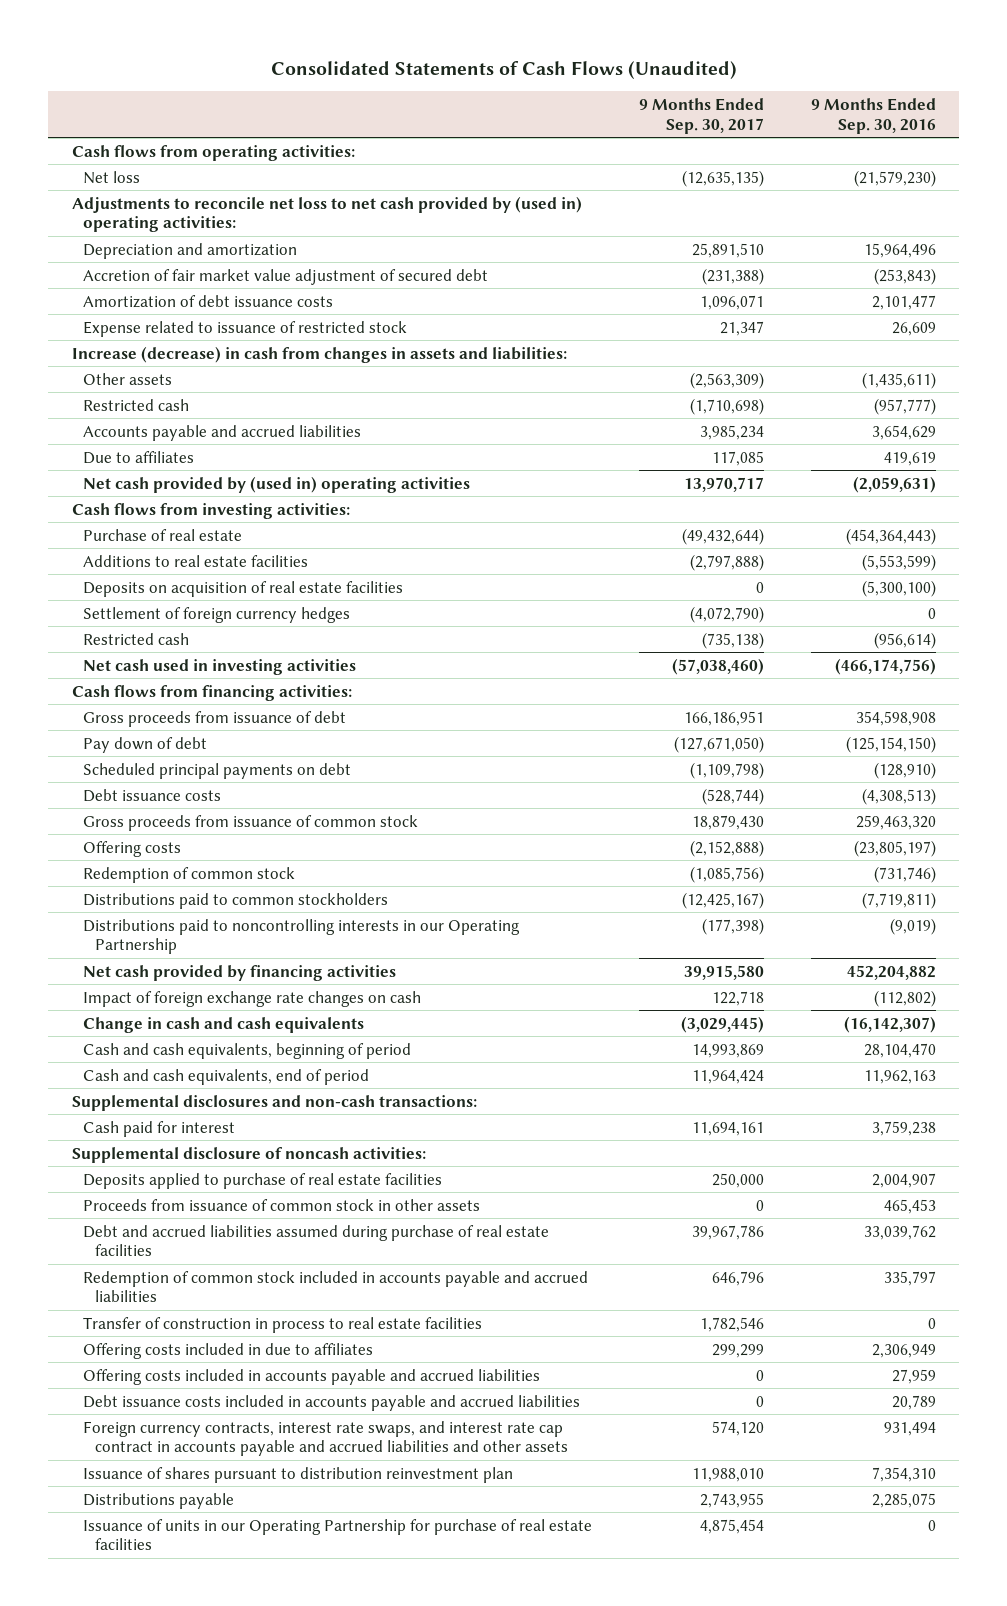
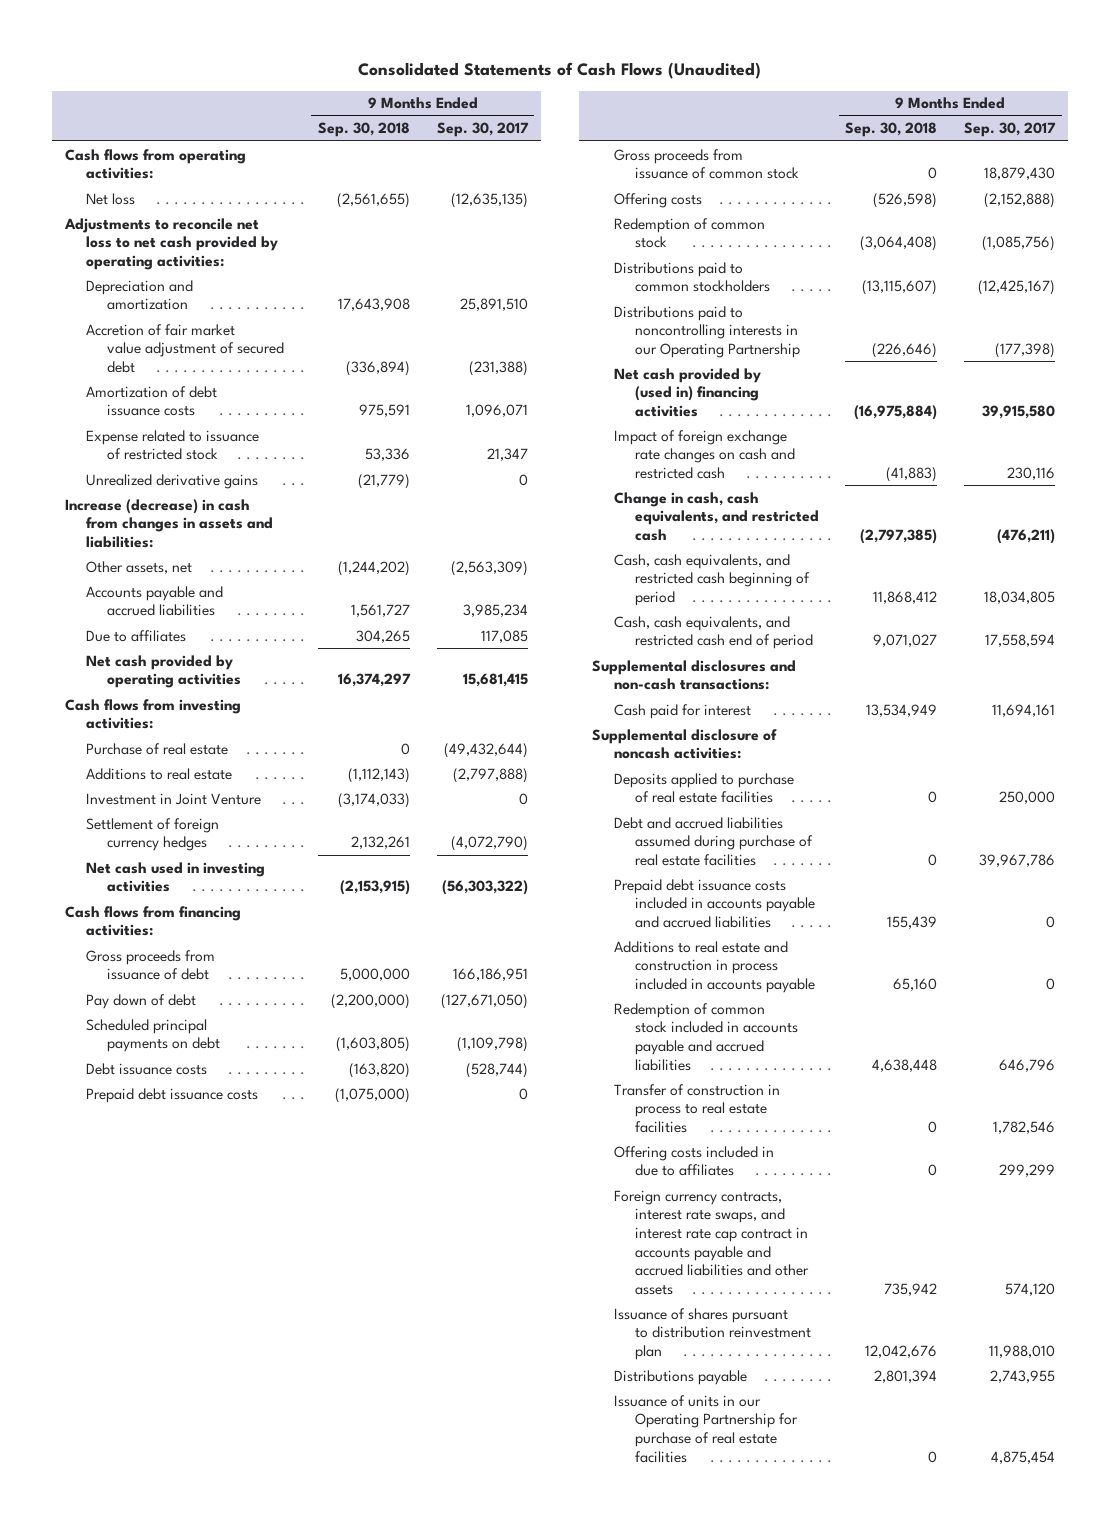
[810,97,936,134] 9 Months Ended Sep. 30, 2016 -> none
none -> [317,122,410,138] Sep. 30, 2018
[71,195,582,233] Adjustments to reconcile net loss to net cash provided by (used in) operating activities: -> [64,217,279,270] Adjustments to reconcile net loss to net cash provided by operating activities:
none -> [86,473,259,489] Unrealized derivative gains
[83,398,190,411] Restricted cash -> none
[83,372,173,385] Other assets -> [86,560,193,574] Other assets, net
[83,475,471,493] Net cash provided by (used in) operating activities -> [86,654,242,689] Net cash provided by operating activities
[683,476,764,492] 13,970,717 -> [462,673,528,688] 15,681,415
[83,580,404,597] Deposits on acquisition of real estate facilities -> none
[83,554,309,567] Additions to real estate facilities -> [86,767,233,780] Additions to real estate
none -> [86,792,262,805] Investment in Joint Venture
[83,632,190,645] Restricted cash -> none
[671,657,764,675] (57,038,460) -> [441,880,528,896] (56,303,322)
none -> [86,1087,259,1103] Prepaid debt issuance costs
[83,964,397,981] Net cash provided by financing activities -> [613,367,761,417] Net cash provided by (used in) financing activities
[83,990,422,1007] Impact of foreign exchange rate changes on cash -> [613,429,795,479] Impact of foreign exchange rate changes on cash and restricted cash
[711,990,764,1006] 122,718 -> [1006,466,1055,480] 230,116
[83,1016,365,1033] Change in cash and cash equivalents -> [613,491,819,541] Change in cash, cash equivalents, and restricted cash
[680,1015,764,1033] (3,029,445) -> [996,528,1055,544] (476,211)
[83,1042,412,1059] Cash and cash equivalents, beginning of period -> [613,553,810,606] Cash, cash equivalents, and restricted cash beginning of period
[691,1043,764,1058] 14,993,869 -> [983,590,1055,604] 18,034,805
[83,1068,370,1085] Cash and cash equivalents, end of period -> [613,615,813,650] Cash, cash equivalents, and restricted cash end of period
[691,1069,764,1084] 11,964,424 -> [984,634,1055,648] 17,558,594
[83,1198,481,1211] Proceeds from issuance of common stock in other assets -> none
none -> [613,878,815,928] Prepaid debt issuance costs included in accounts payable and accrued liabilities
none -> [613,940,815,993] Additions to real estate and construction in process included in accounts payable
[83,1368,541,1385] Offering costs included in accounts payable and accrued liabilities -> none
[83,1394,581,1411] Debt issuance costs included in accounts payable and accrued liabilities -> none

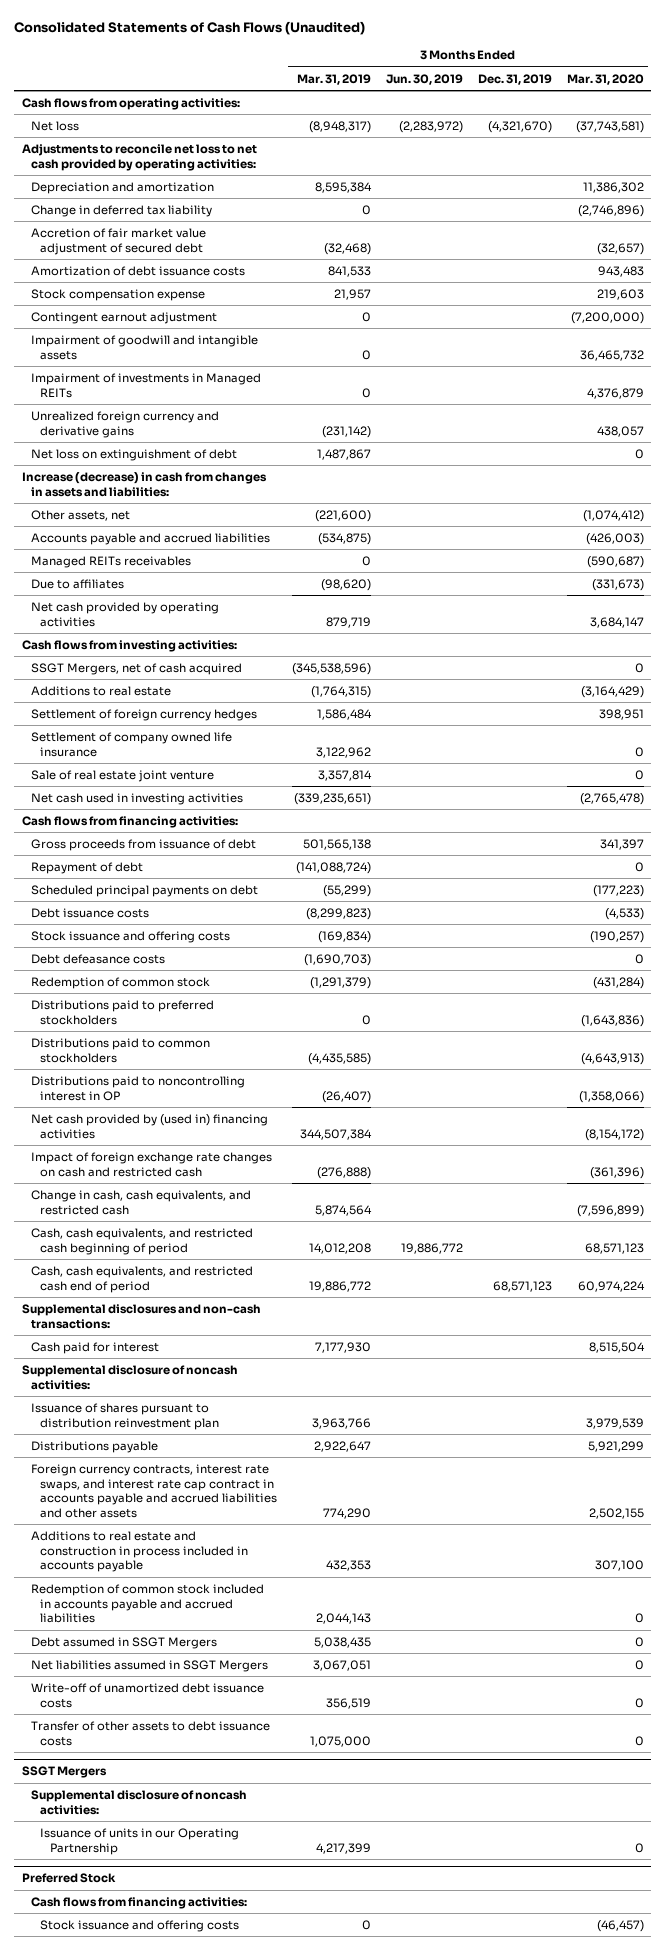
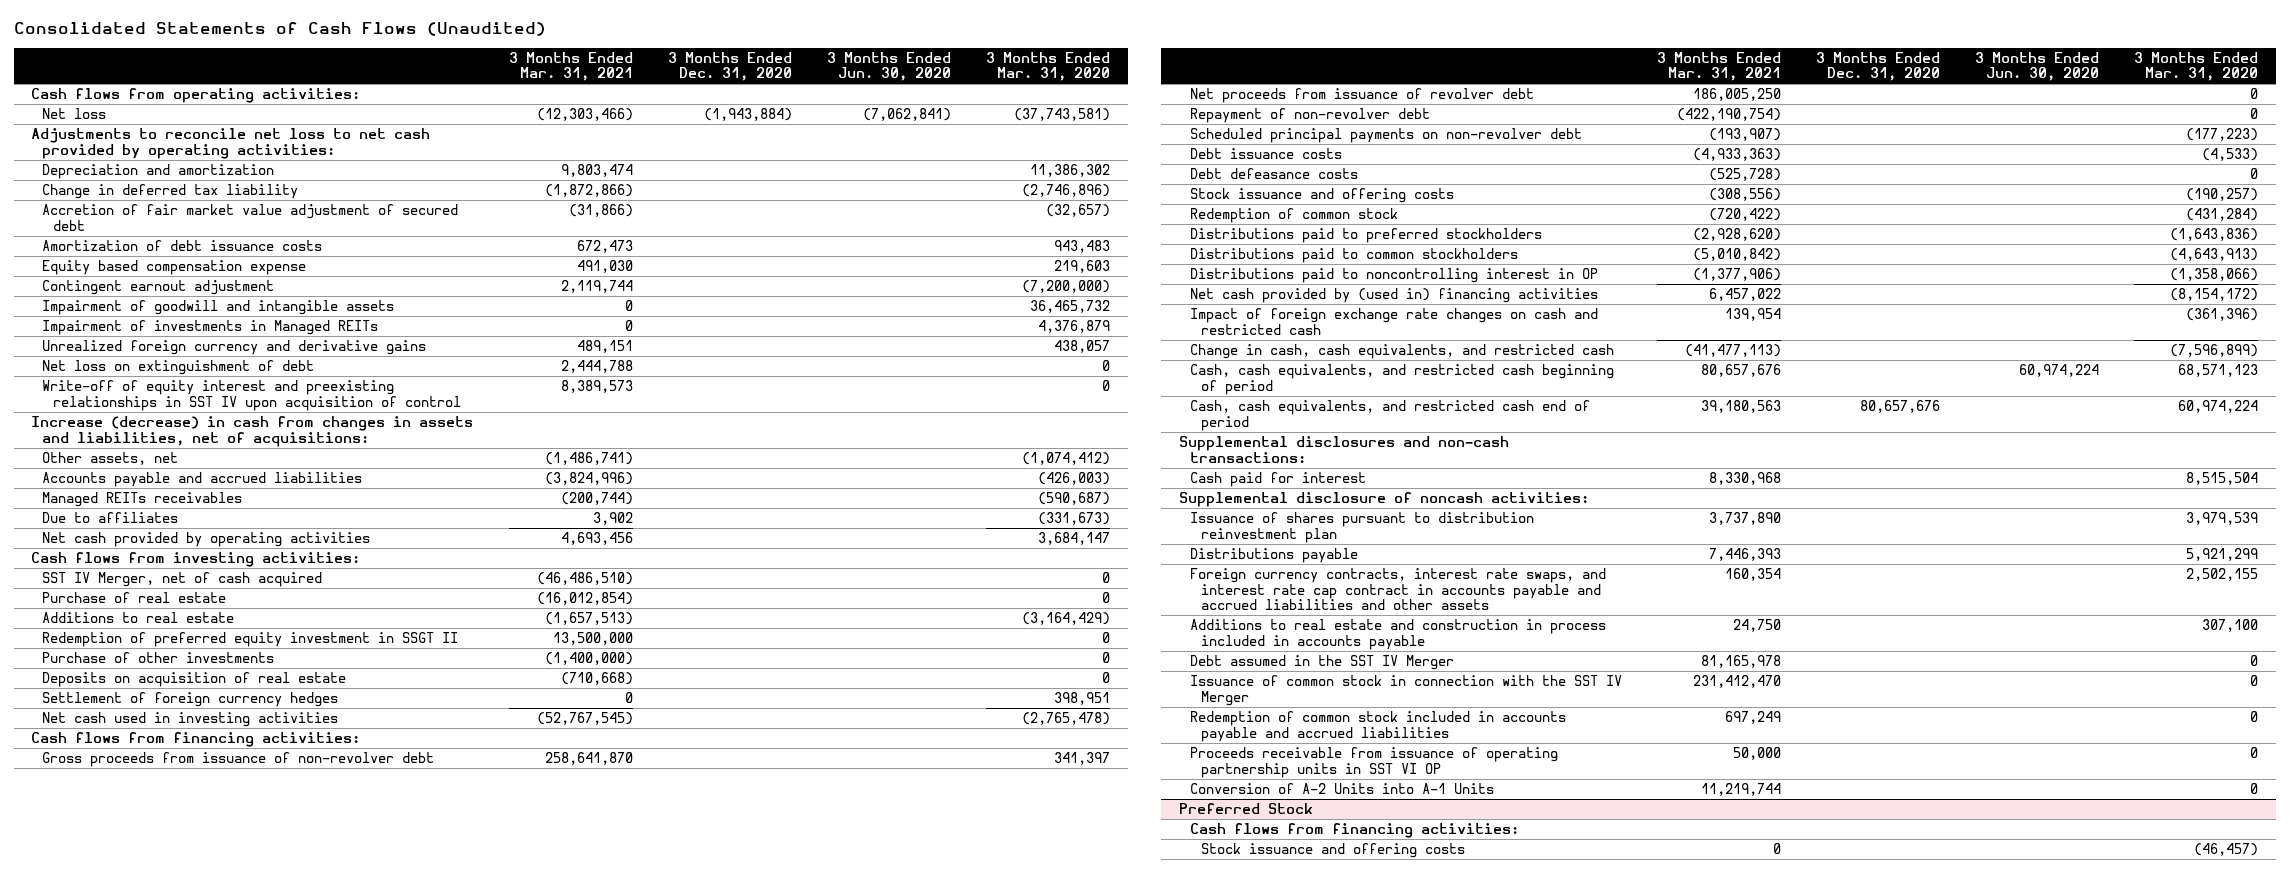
[297,73,372,85] Mar. 31, 2019 -> none
[386,73,464,85] Jun. 30, 2019 -> none
[477,73,552,85] Dec. 31, 2019 -> none
none -> [509,51,634,82] 3 Months Ended Mar. 31, 2021
none -> [668,51,793,82] 3 Months Ended Dec. 31, 2020
none -> [827,51,952,82] 3 Months Ended Jun. 30, 2020
[30,288,205,301] Stock compensation expense -> [42,260,307,276] Equity based compensation expense
none -> [42,380,462,411] Write-off of equity interest and preexisting relationships in SST IV upon acquisition of control
[21,471,267,497] Increase (decrease) in cash from changes in assets and liabilities: -> [31,416,474,447] Increase (decrease) in cash from changes in assets and liabilities, net of acquisitions:
[30,662,242,675] SSGT Mergers, net of cash acquired -> [42,572,323,588] SST IV Merger, net of cash acquired
none -> [42,592,227,604] Purchase of real estate
none -> [42,632,459,648] Redemption of preferred equity investment in SSGT II
none -> [42,652,275,664] Purchase of other investments
none -> [42,672,347,688] Deposits on acquisition of real estate
[30,731,232,757] Settlement of company owned life insurance -> none
[30,769,214,782] Sale of real estate joint venture -> none
[30,838,256,851] Gross proceeds from issuance of debt -> [42,752,435,768] Gross proceeds from issuance of non-revolver debt
none -> [1189,88,1534,104] Net proceeds from issuance of revolver debt
[30,861,143,874] Repayment of debt -> [1189,108,1430,124] Repayment of non-revolver debt
[30,884,258,897] Scheduled principal payments on debt -> [1189,128,1582,144] Scheduled principal payments on non-revolver debt
[30,930,230,943] Stock issuance and offering costs -> [1189,188,1454,204] Stock issuance and offering costs
none -> [1189,655,1454,671] Debt assumed in the SST IV Merger
none -> [1189,675,1622,706] Issuance of common stock in connection with the SST IV Merger
[30,1636,217,1649] Debt assumed in SSGT Mergers -> none
[30,1659,268,1672] Net liabilities assumed in SSGT Mergers -> none
[30,1682,264,1708] Write-off of unamortized debt issuance costs -> none
[30,1720,270,1746] Transfer of other assets to debt issuance costs -> none
[21,1766,107,1779] SSGT Mergers -> none
[30,1789,247,1815] Supplemental disclosure of noncash activities: -> none
[40,1827,240,1855] Issuance of units in our Operating Partnership -> none
none -> [1189,747,1558,778] Proceeds receivable from issuance of operating partnership units in SST VI OP
none -> [1189,783,1494,795] Conversion of A-2 Units into A-1 Units

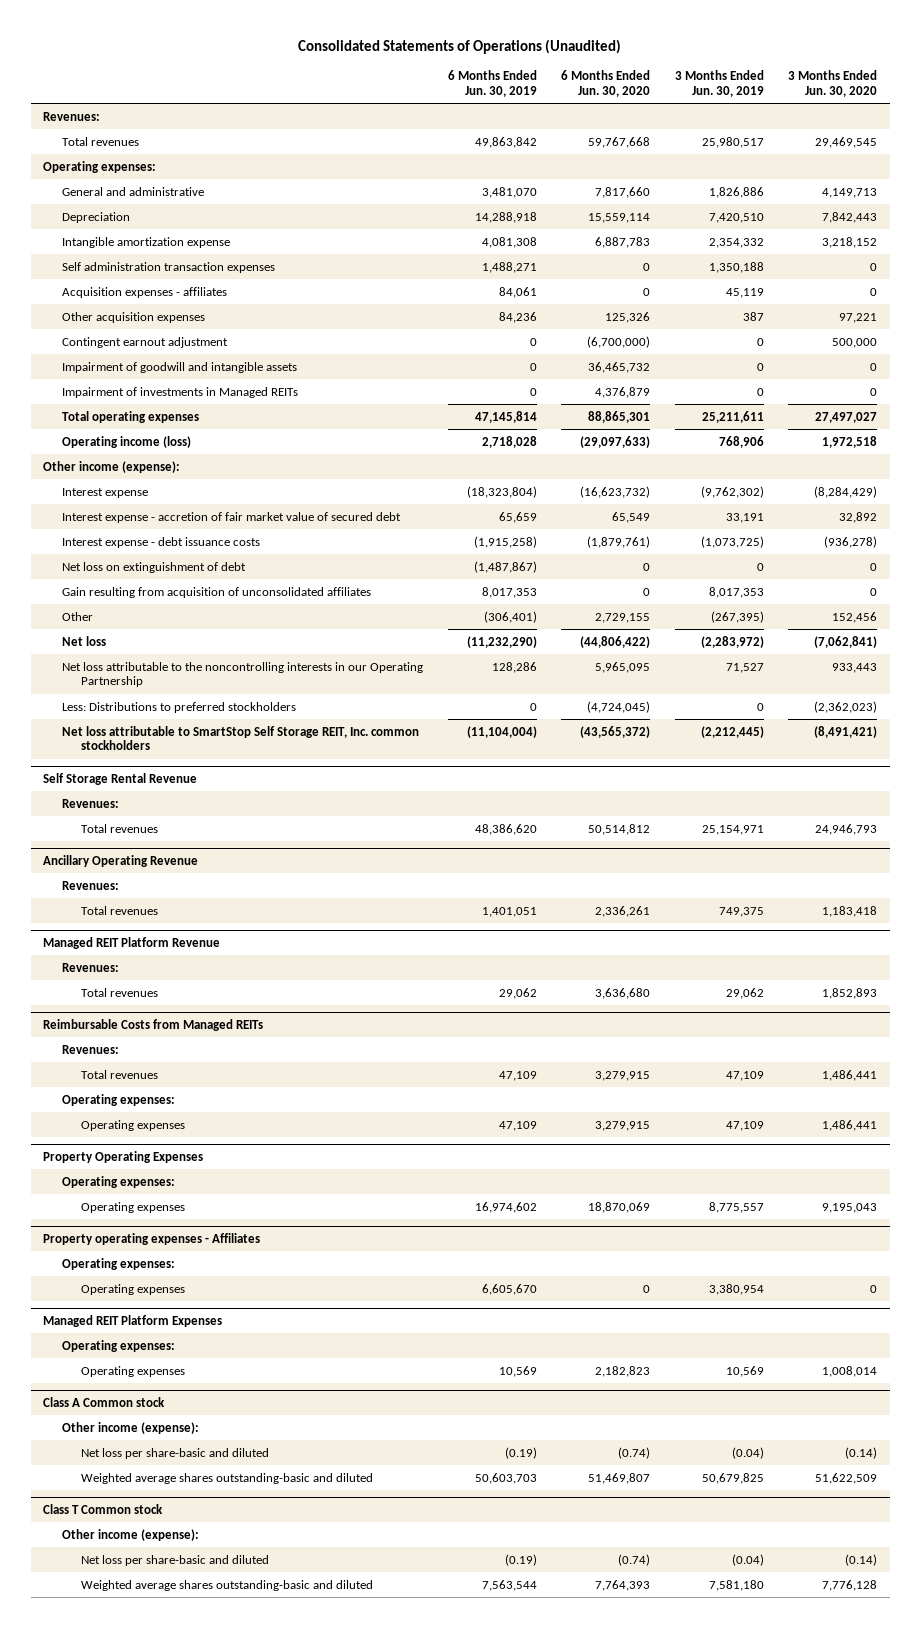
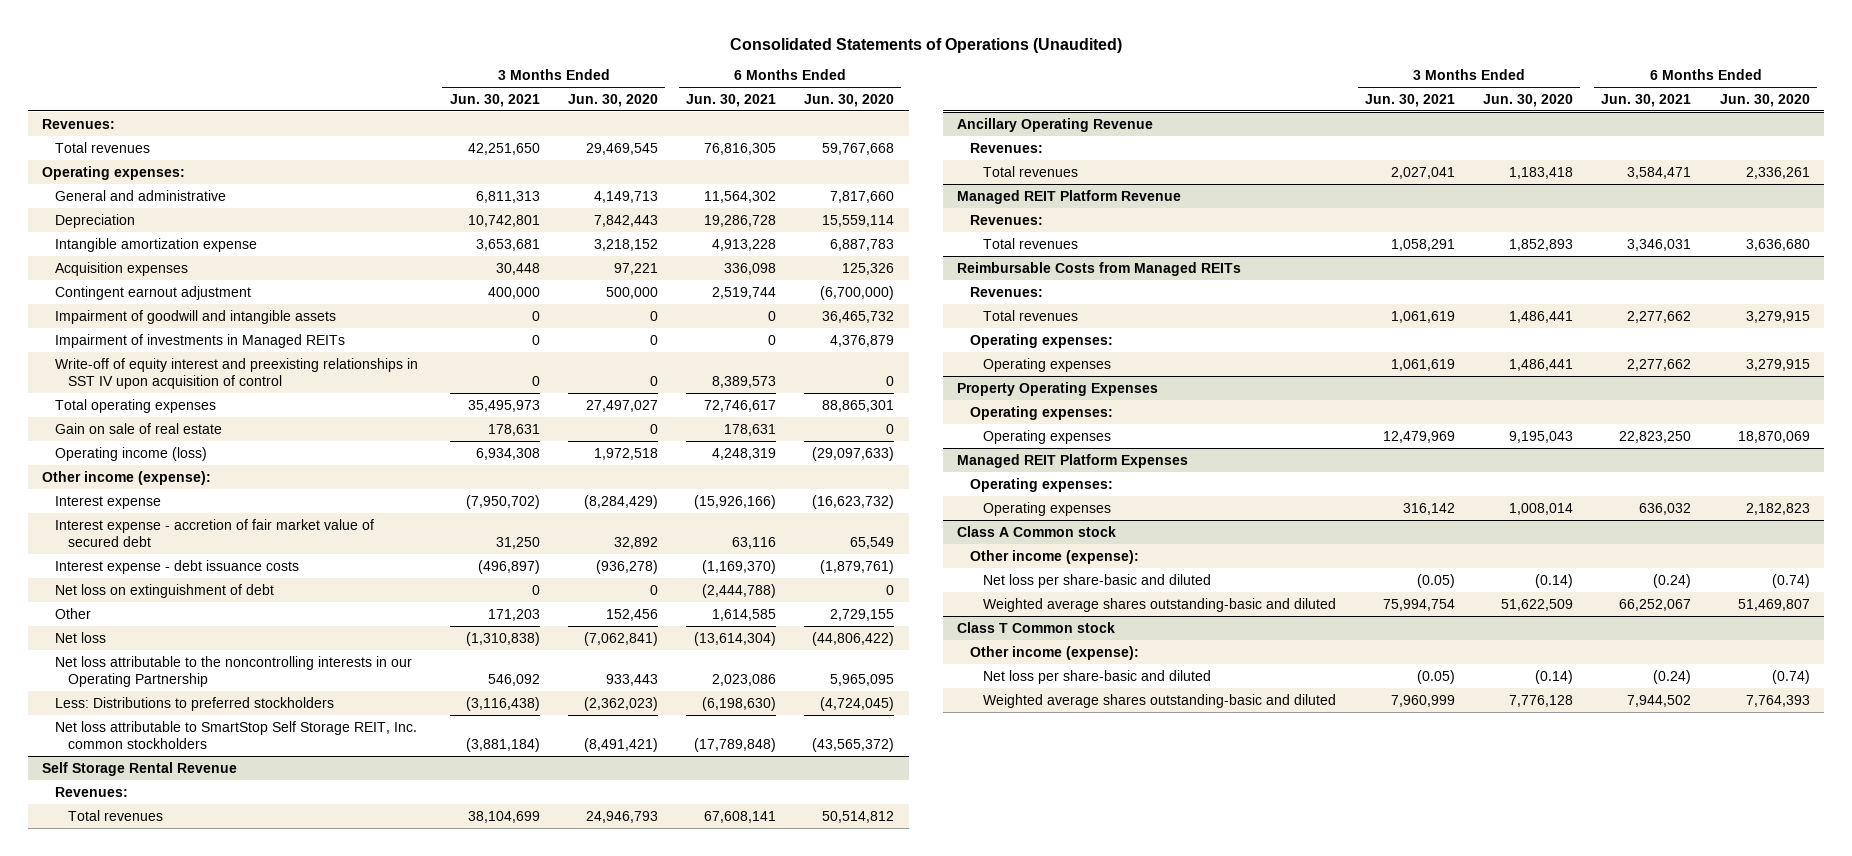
[447,70,537,97] 6 Months Ended Jun. 30, 2019 -> none
[674,70,764,97] 3 Months Ended Jun. 30, 2019 -> none
none -> [449,93,540,107] Jun. 30, 2021
none -> [686,93,777,107] Jun. 30, 2021
[62,261,276,273] Self administration transaction expenses -> none
[62,286,228,298] Acquisition expenses - affiliates -> none
[62,311,206,323] Other acquisition expenses -> [55,261,189,276] Acquisition expenses
none -> [55,357,419,389] Write-off of equity interest and preexisting relationships in SST IV upon acquisition of control
none -> [55,422,223,434] Gain on sale of real estate
[62,586,372,598] Gain resulting from acquisition of unconsolidated affiliates -> none
[43,1232,261,1245] Property operating expenses - Affiliates -> none
[62,1257,176,1270] Operating expenses: -> none
[81,1283,186,1295] Operating expenses -> none

